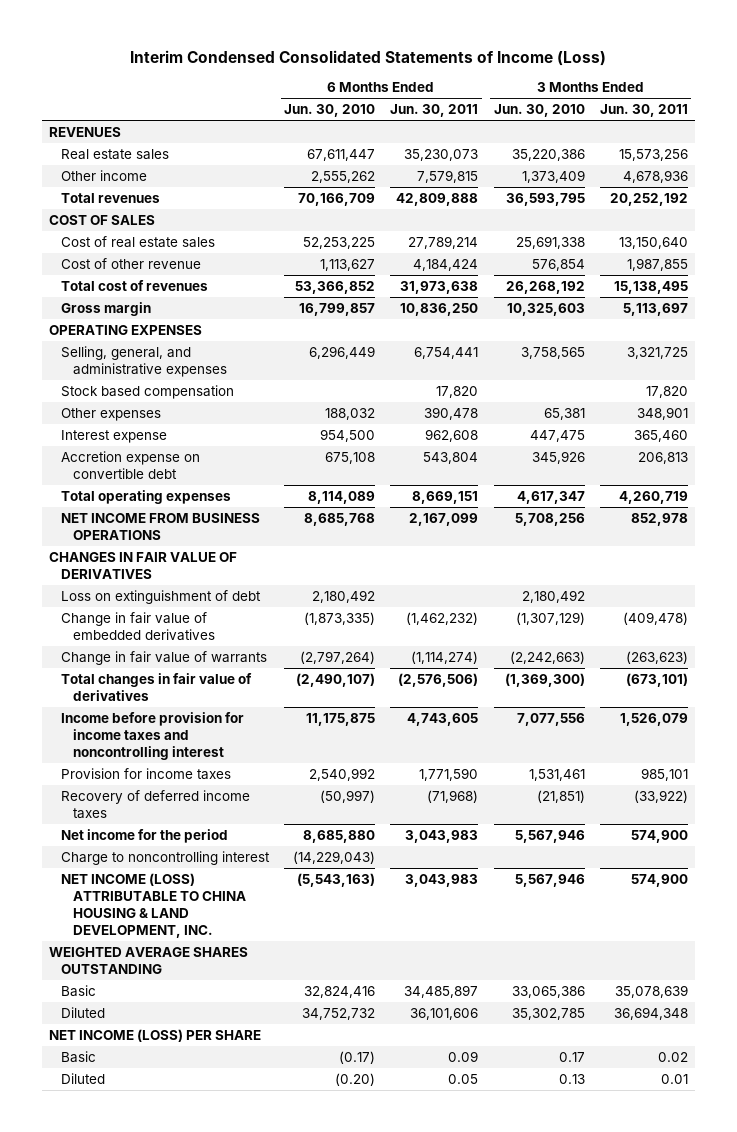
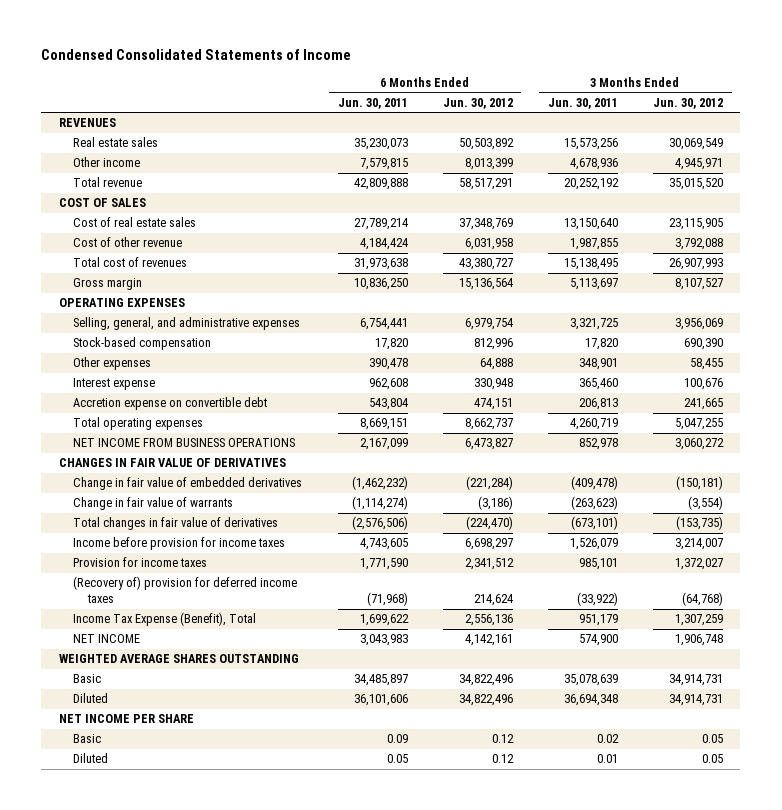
[130,49,607,66] Interim Condensed Consolidated Statements of Income (Loss) -> [41,49,352,61] Condensed Consolidated Statements of Income
[284,104,376,118] Jun. 30, 2010 -> none
[493,104,585,118] Jun. 30, 2010 -> none
none -> [442,97,513,109] Jun. 30, 2012
none -> [652,97,723,109] Jun. 30, 2012
[61,192,161,203] Total revenues -> [73,177,143,188] Total revenue
[61,384,235,399] Stock based compensation -> [73,337,212,351] Stock-based compensation
[61,589,262,604] Loss on extinguishment of debt -> none
[61,711,245,760] Income before provision for income taxes and noncontrolling interest -> [73,537,286,551] Income before provision for income taxes
[61,828,229,843] Net income for the period -> none
[61,850,271,865] Charge to noncontrolling interest -> none
[61,789,251,819] Recovery of deferred income taxes -> [73,576,298,604] (Recovery of) provision for deferred income taxes
none -> [73,612,257,627] Income Tax Expense (Benefit), Total
[61,872,247,938] NET INCOME (LOSS) ATTRIBUTABLE TO CHINA HOUSING & LAND DEVELOPMENT, INC. -> [73,634,141,644] NET INCOME
[49,1028,262,1042] NET INCOME (LOSS) PER SHARE -> [58,714,194,724] NET INCOME PER SHARE

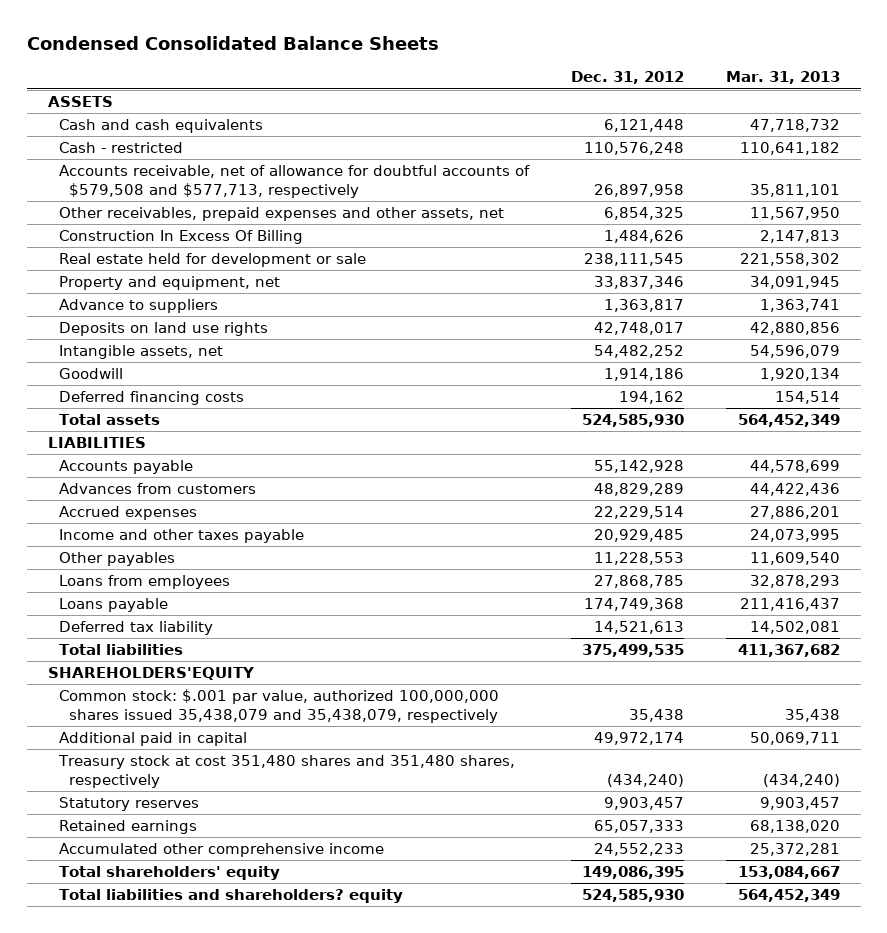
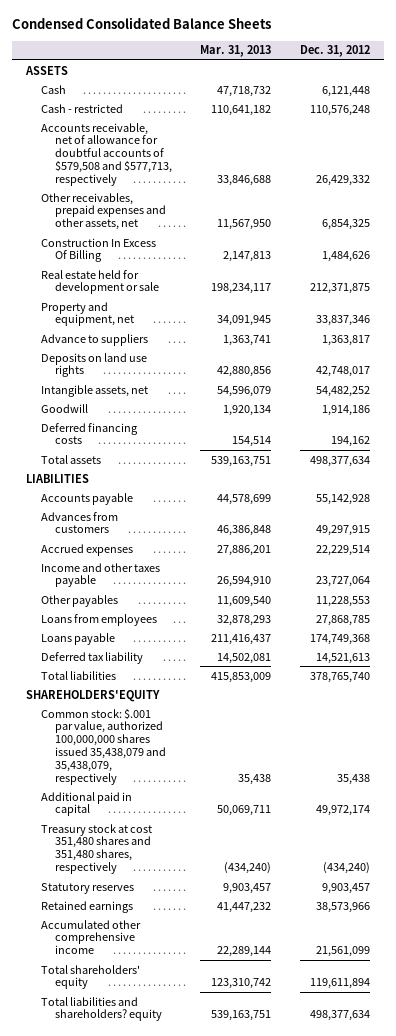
[58,119,263,134] Cash and cash equivalents -> [40,84,66,94] Cash
[593,184,684,198] 26,897,958 -> [315,175,370,187] 26,429,332
[749,184,840,198] 35,811,101 -> [217,175,272,187] 33,846,688
[583,253,684,267] 238,111,545 -> [309,283,370,295] 212,371,875
[739,253,840,267] 221,558,302 -> [211,283,272,295] 198,234,117
[581,414,684,428] 524,585,930 -> [309,455,370,467] 498,377,634
[737,414,840,428] 564,452,349 -> [211,455,272,467] 539,163,751
[593,483,684,497] 48,829,289 -> [315,525,370,537] 49,297,915
[749,483,840,497] 44,422,436 -> [217,525,272,537] 46,386,848
[593,529,684,543] 20,929,485 -> [315,576,370,588] 23,727,064
[749,529,840,543] 24,073,995 -> [217,576,272,588] 26,594,910
[581,644,684,658] 375,499,535 -> [309,671,370,683] 378,765,740
[737,644,840,658] 411,367,682 -> [211,671,272,683] 415,853,009
[593,820,684,834] 65,057,333 -> [315,901,370,913] 38,573,966
[749,820,840,834] 68,138,020 -> [217,901,272,913] 41,447,232
[593,843,684,857] 24,552,233 -> [315,946,370,958] 21,561,099
[749,843,840,857] 25,372,281 -> [217,946,272,958] 22,289,144
[581,866,684,880] 149,086,395 -> [309,978,370,990] 119,611,894
[737,866,840,880] 153,084,667 -> [211,978,272,990] 123,310,742
[581,889,684,903] 524,585,930 -> [309,1010,370,1022] 498,377,634
[737,889,840,903] 564,452,349 -> [211,1010,272,1022] 539,163,751

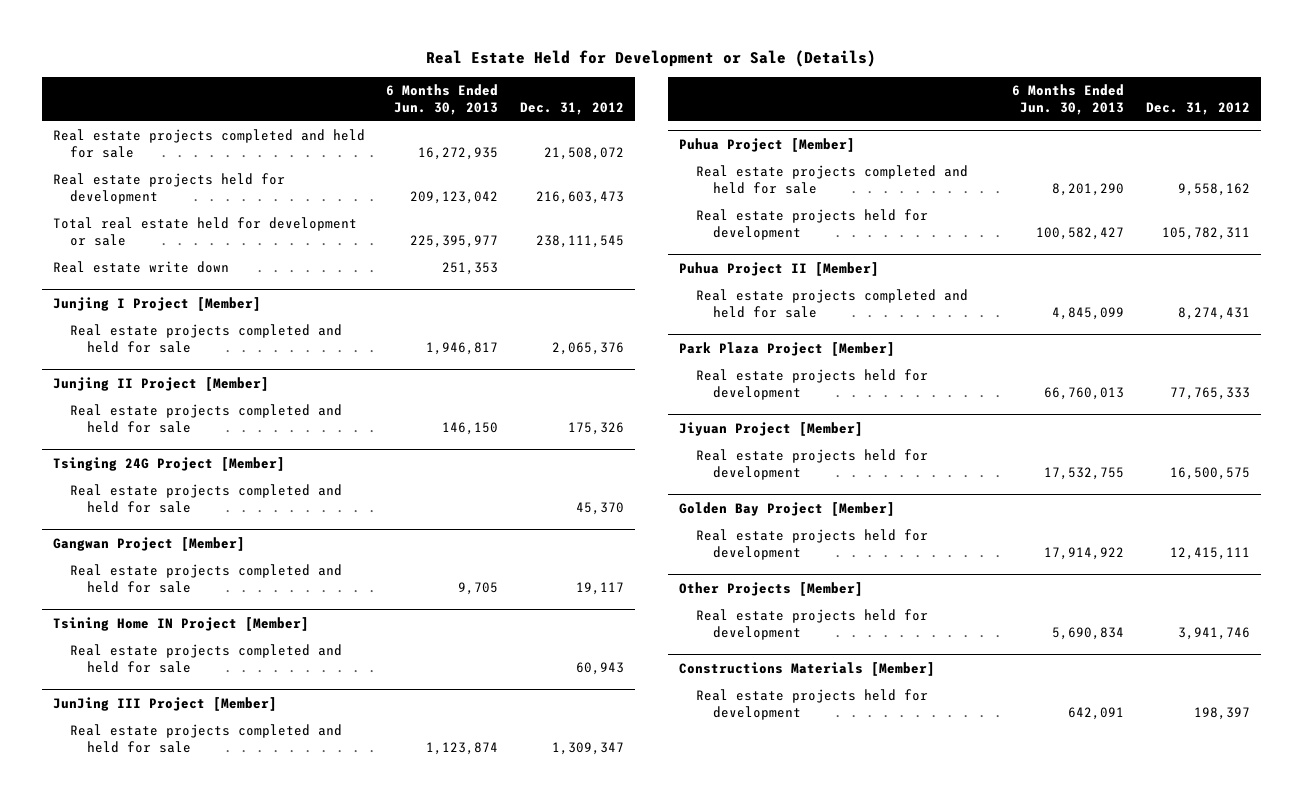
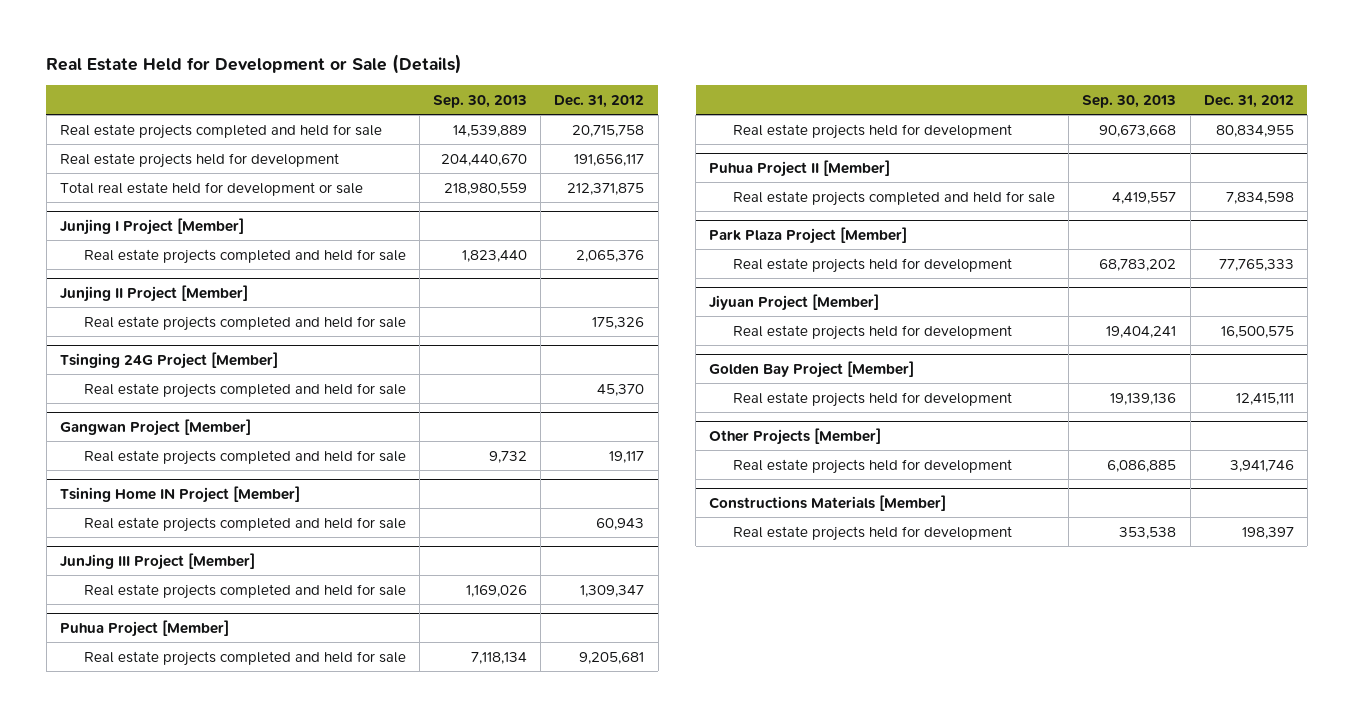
[386,84,499,116] 6 Months Ended Jun. 30, 2013 -> none
none -> [433,94,528,108] Sep. 30, 2013
[53,261,230,274] Real estate write down -> none
[543,147,624,161] 21,508,072 -> [572,124,645,137] 20,715,758
[535,191,624,205] 216,603,473 -> [574,153,645,166] 191,656,117
[535,235,624,249] 238,111,545 -> [567,182,645,195] 212,371,875
[1177,183,1250,197] 9,558,162 -> [579,651,645,664] 9,205,681
[1161,227,1250,241] 105,782,311 -> [1215,124,1294,137] 80,834,955
[1177,307,1250,321] 8,274,431 -> [1225,191,1294,204] 7,834,598

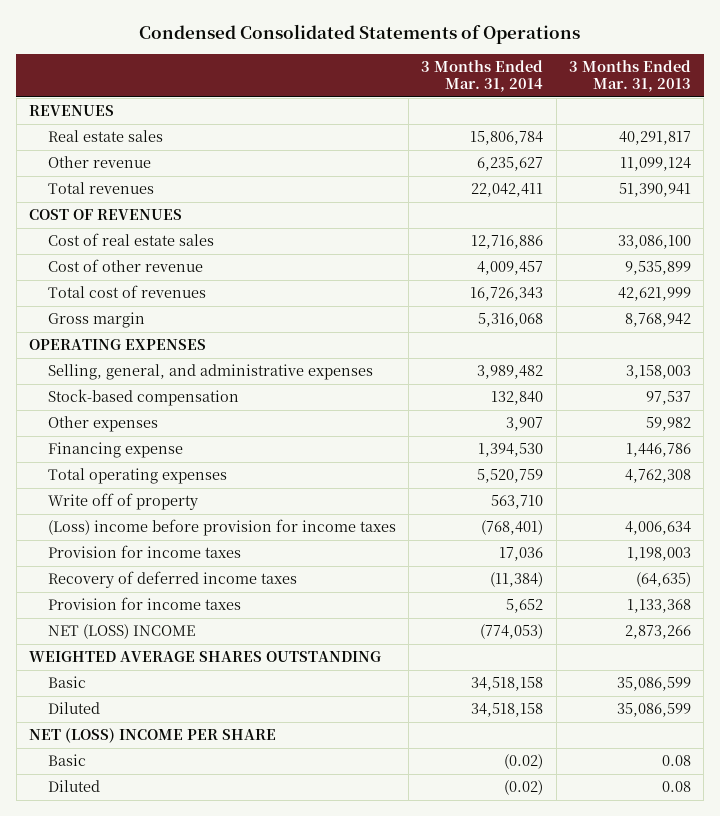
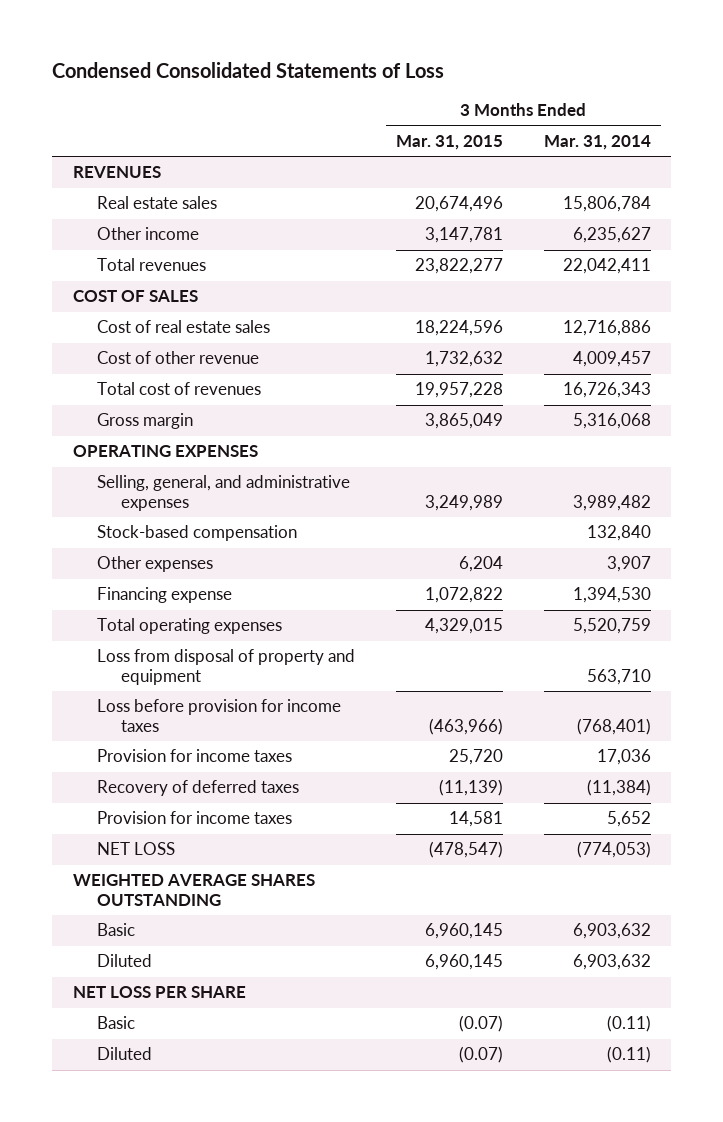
[139,24,581,45] Condensed Consolidated Statements of Operations -> [52,62,445,79] Condensed Consolidated Statements of Loss
[568,60,691,93] 3 Months Ended Mar. 31, 2013 -> none
none -> [395,135,503,151] Mar. 31, 2015
[47,156,151,169] Other revenue -> [96,227,199,241] Other income
[29,209,183,221] COST OF REVENUES -> [72,290,198,303] COST OF SALES
[47,493,198,511] Write off of property -> [96,649,355,686] Loss from disposal of property and equipment
[47,519,396,537] (Loss) income before provision for income taxes -> [96,699,341,733] Loss before provision for income taxes
[47,571,297,589] Recovery of deferred income taxes -> [96,780,299,797] Recovery of deferred taxes
[47,624,195,640] NET (LOSS) INCOME -> [96,842,175,856] NET LOSS
[471,677,544,692] 34,518,158 -> [572,923,651,940] 6,903,632
[471,703,544,718] 34,518,158 -> [572,954,651,971] 6,903,632
[29,728,277,744] NET (LOSS) INCOME PER SHARE -> [72,986,246,999] NET LOSS PER SHARE
[504,754,544,770] (0.02) -> [606,1015,651,1033] (0.11)
[504,780,544,796] (0.02) -> [606,1046,651,1064] (0.11)

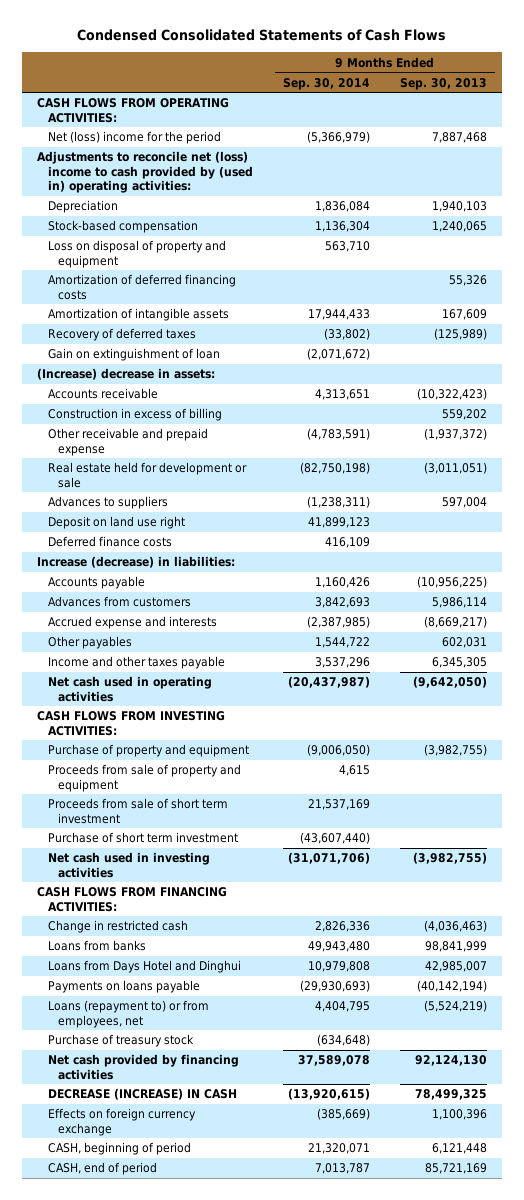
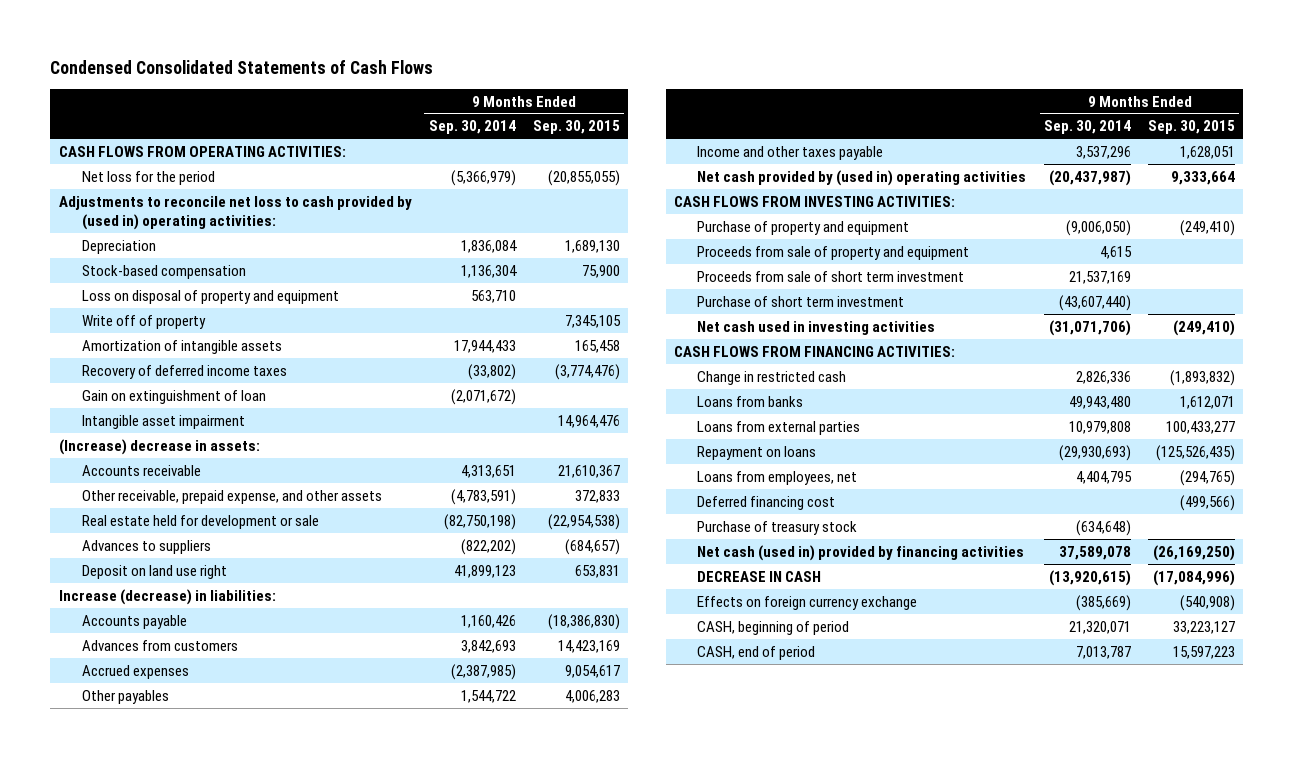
[400,77,488,90] Sep. 30, 2013 -> none
none -> [532,120,620,135] Sep. 30, 2015
[47,131,221,145] Net (loss) income for the period -> [81,170,215,185] Net loss for the period
[36,151,253,194] Adjustments to reconcile net (loss) income to cash provided by (used in) operating activities: -> [58,195,412,231] Adjustments to reconcile net loss to cash provided by (used in) operating activities:
[47,274,236,300] Amortization of deferred financing costs -> none
none -> [81,314,206,329] Write off of property
[47,328,196,342] Recovery of deferred taxes -> [81,364,287,379] Recovery of deferred income taxes
none -> [81,414,245,429] Intangible asset impairment
[47,408,222,422] Construction in excess of billing -> none
[47,428,208,456] Other receivable and prepaid expense -> [81,489,382,504] Other receivable, prepaid expense, and other assets
[306,496,370,509] (1,238,311) -> [460,538,516,555] (822,202)
[47,536,172,548] Deferred finance costs -> none
[47,616,217,630] Accrued expense and interests -> [81,664,189,679] Accrued expenses
[47,676,212,702] Net cash used in operating activities -> [696,169,1026,186] Net cash provided by (used in) operating activities
[47,960,241,974] Loans from Days Hotel and Dinghui -> [696,420,860,435] Loans from external parties
[47,980,200,994] Payments on loans payable -> [696,445,816,460] Repayment on loans
[47,1000,209,1028] Loans (repayment to) or from employees, net -> [696,470,857,485] Loans from employees, net
none -> [696,495,835,510] Deferred financing cost
[47,1054,239,1080] Net cash provided by financing activities -> [696,544,1024,561] Net cash (used in) provided by financing activities
[47,1088,237,1101] DECREASE (INCREASE) IN CASH -> [696,570,821,582] DECREASE IN CASH

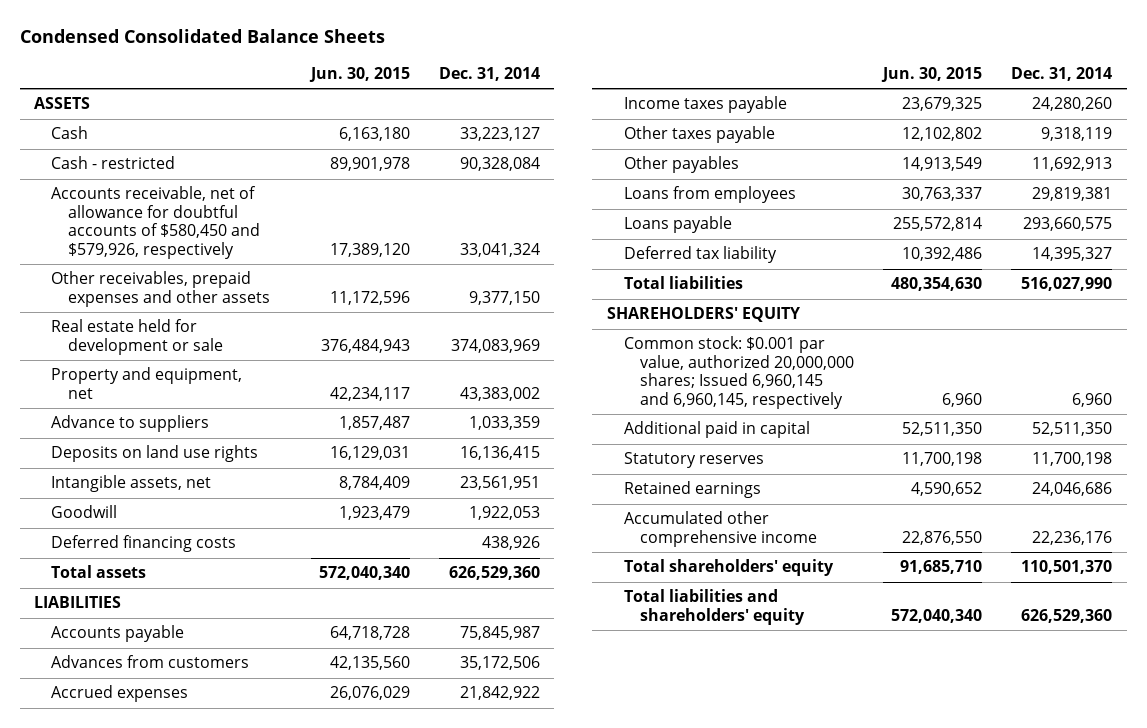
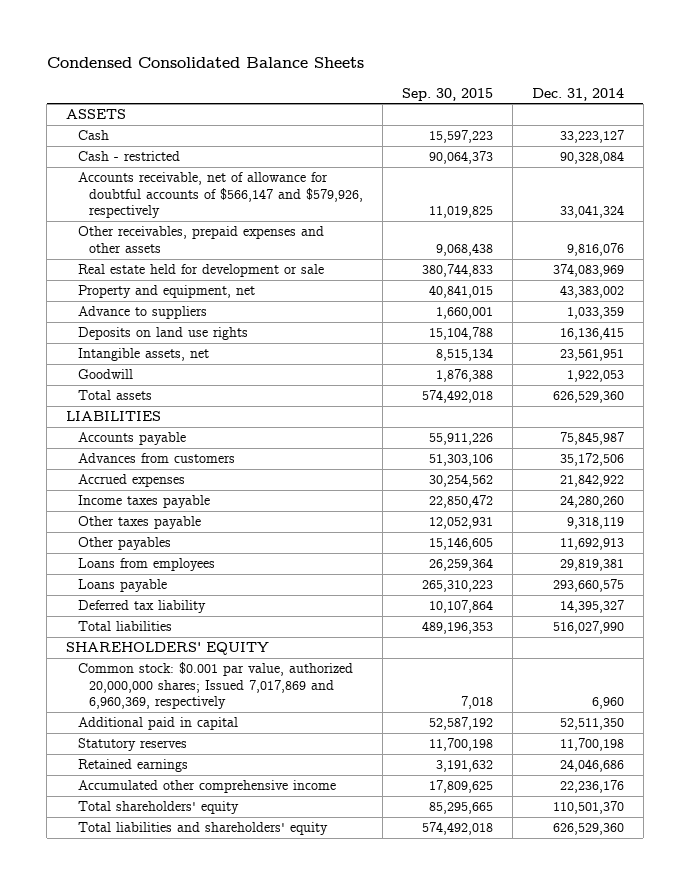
[308,67,410,83] Jun. 30, 2015 -> none
none -> [402,87,494,101] Sep. 30, 2015
[50,186,260,259] Accounts receivable, net of allowance for doubtful accounts of $580,450 and $579,926, respectively -> [77,172,364,218] Accounts receivable, net of allowance for doubtful accounts of $566,147 and $579,926, respectively
[468,290,540,305] 9,377,150 -> [567,242,625,256] 9,816,076
[50,535,236,553] Deferred financing costs -> none
[623,336,855,409] Common stock: $0.001 par value, authorized 20,000,000 shares; Issued 6,960,145 and 6,960,145, respectively -> [77,662,353,709] Common stock: $0.001 par value, authorized 20,000,000 shares; Issued 7,017,869 and 6,960,369, respectively

